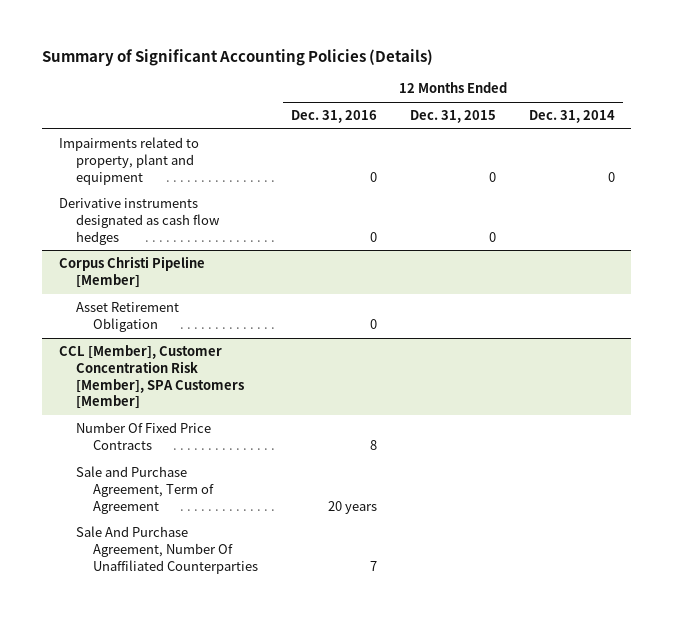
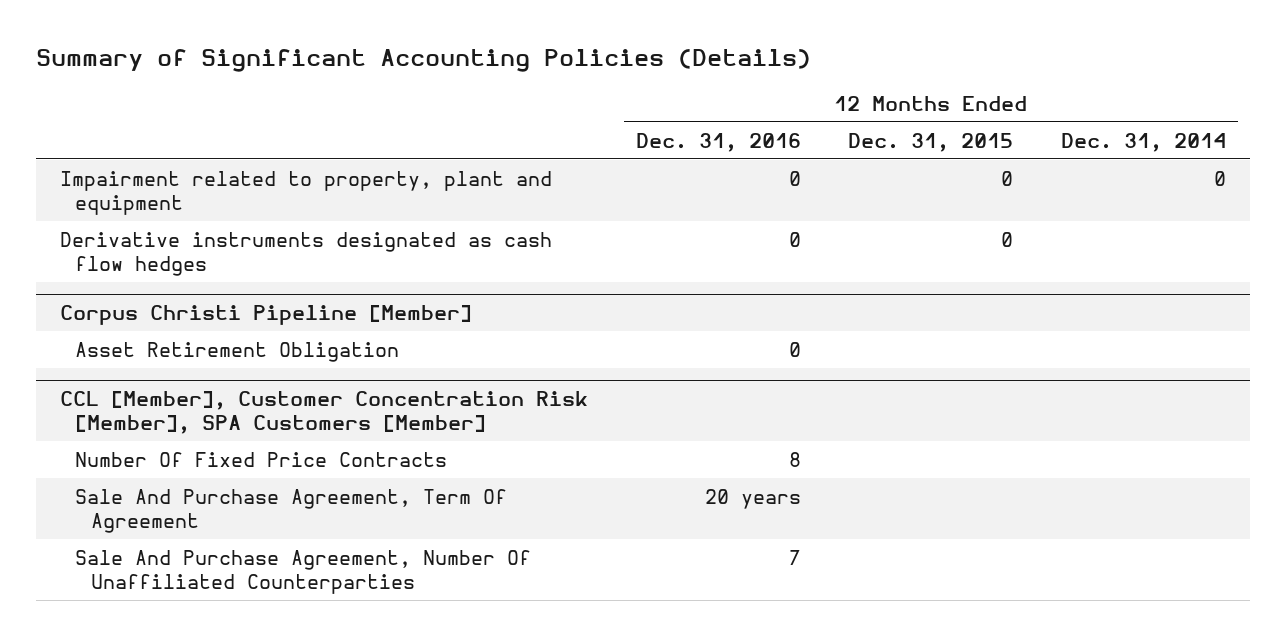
[58,137,199,185] Impairments related to property, plant and equipment -> [59,170,552,215] Impairment related to property, plant and equipment
[75,466,215,514] Sale and Purchase Agreement, Term of Agreement -> [75,488,508,533] Sale And Purchase Agreement, Term Of Agreement

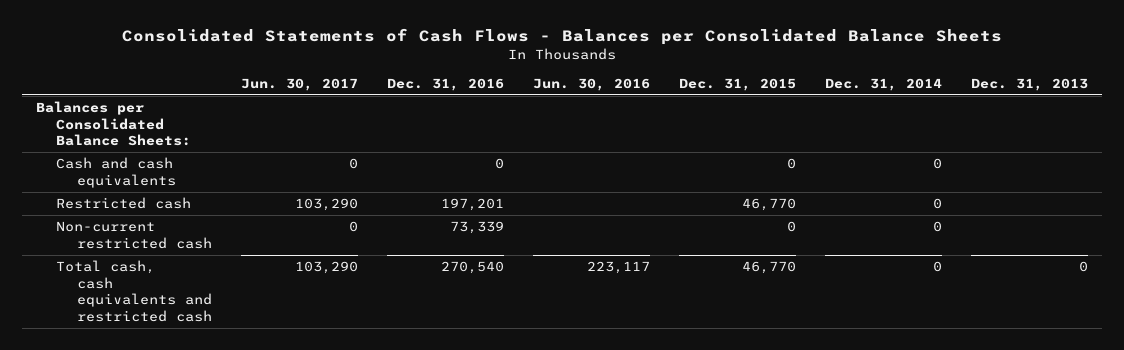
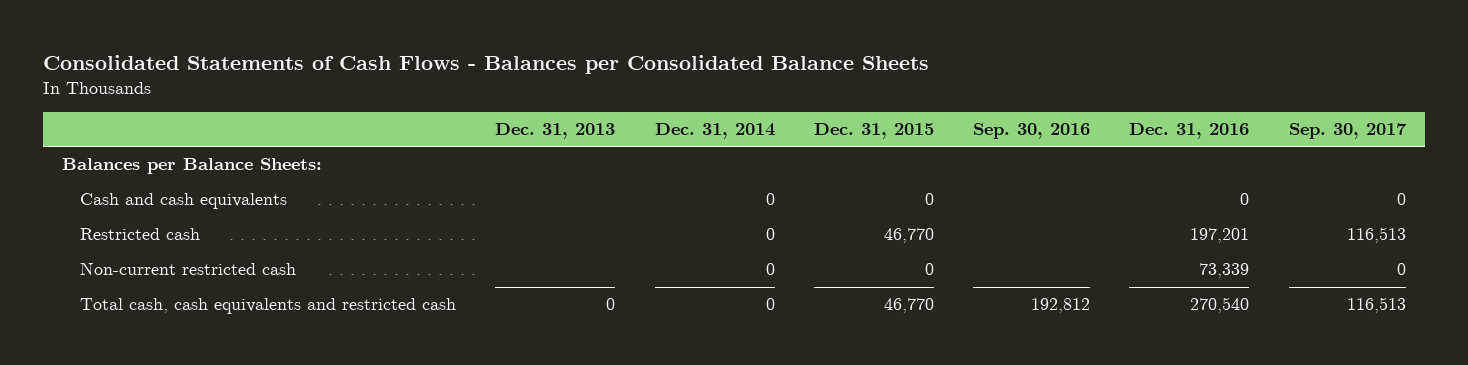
[240,77,358,91] Jun. 30, 2017 -> none
[532,77,650,91] Jun. 30, 2016 -> none
none -> [973,123,1091,140] Sep. 30, 2016
none -> [1288,123,1407,140] Sep. 30, 2017
[36,100,192,147] Balances per Consolidated Balance Sheets: -> [62,158,323,175] Balances per Balance Sheets:

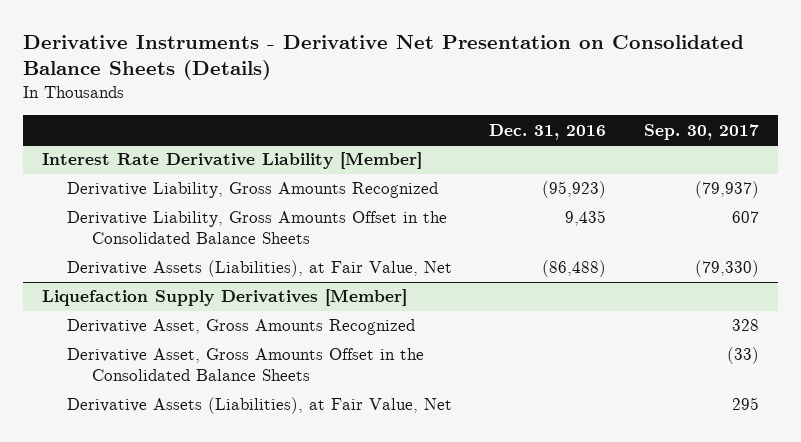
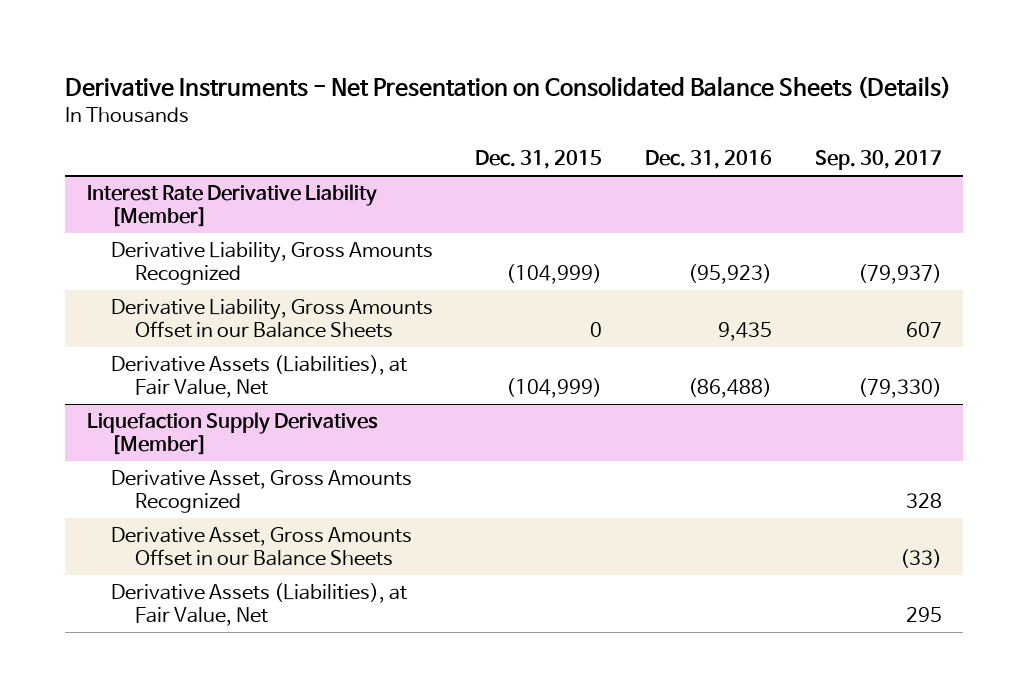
[22,35,744,81] Derivative Instruments - Derivative Net Presentation on Consolidated Balance Sheets (Details) -> [65,76,952,100] Derivative Instruments - Net Presentation on Consolidated Balance Sheets (Details)
none -> [475,150,603,170] Dec. 31, 2015
[66,211,447,244] Derivative Liability, Gross Amounts Offset in the Consolidated Balance Sheets -> [110,299,433,339] Derivative Liability, Gross Amounts Offset in our Balance Sheets
[66,348,424,381] Derivative Asset, Gross Amounts Offset in the Consolidated Balance Sheets -> [110,527,412,567] Derivative Asset, Gross Amounts Offset in our Balance Sheets

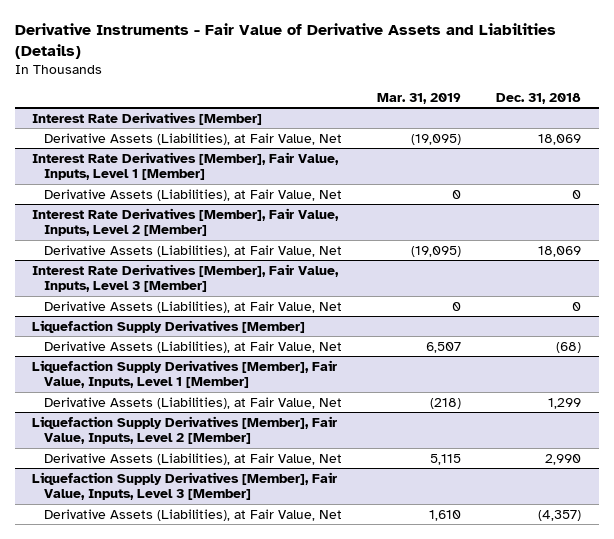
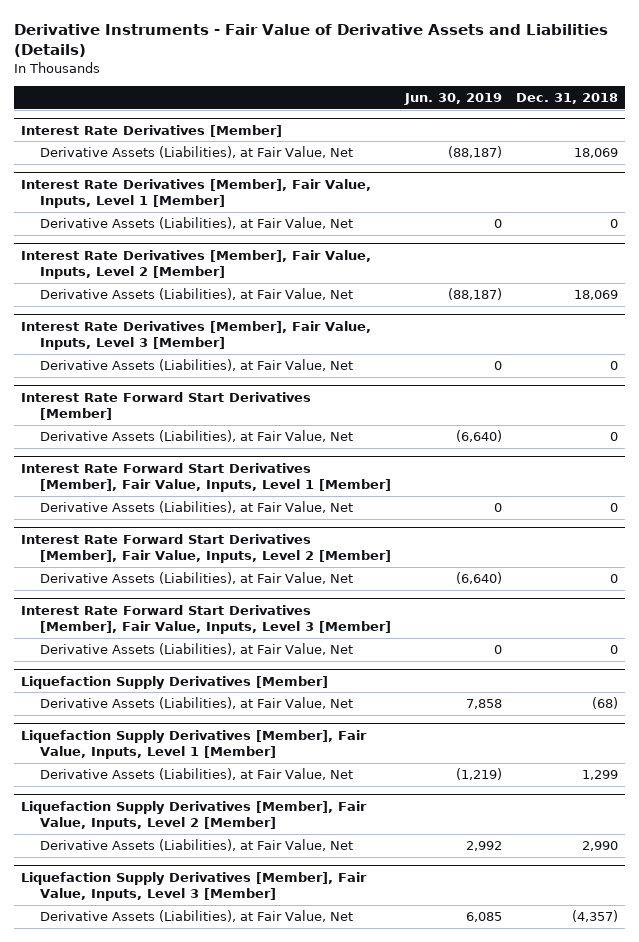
[377,92,462,104] Mar. 31, 2019 -> none
none -> [403,93,502,106] Jun. 30, 2019
none -> [21,391,312,420] Interest Rate Forward Start Derivatives [Member]
none -> [39,430,353,443] Derivative Assets (Liabilities), at Fair Value, Net
none -> [21,462,391,492] Interest Rate Forward Start Derivatives [Member], Fair Value, Inputs, Level 1 [Member]
none -> [39,501,353,514] Derivative Assets (Liabilities), at Fair Value, Net
none -> [21,533,391,563] Interest Rate Forward Start Derivatives [Member], Fair Value, Inputs, Level 2 [Member]
none -> [39,572,353,585] Derivative Assets (Liabilities), at Fair Value, Net
none -> [21,604,391,634] Interest Rate Forward Start Derivatives [Member], Fair Value, Inputs, Level 3 [Member]
none -> [39,643,353,656] Derivative Assets (Liabilities), at Fair Value, Net

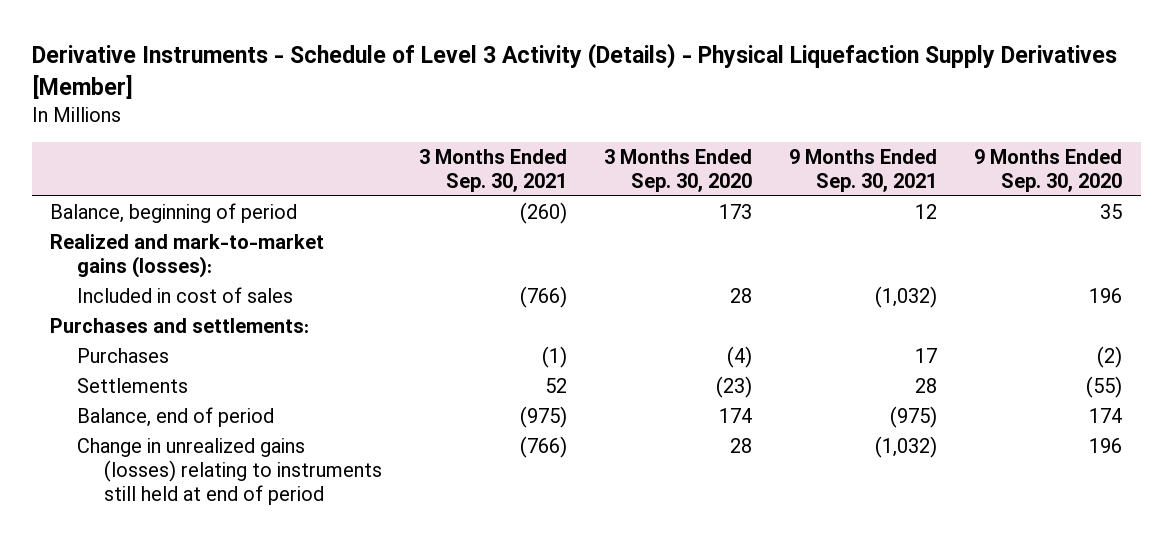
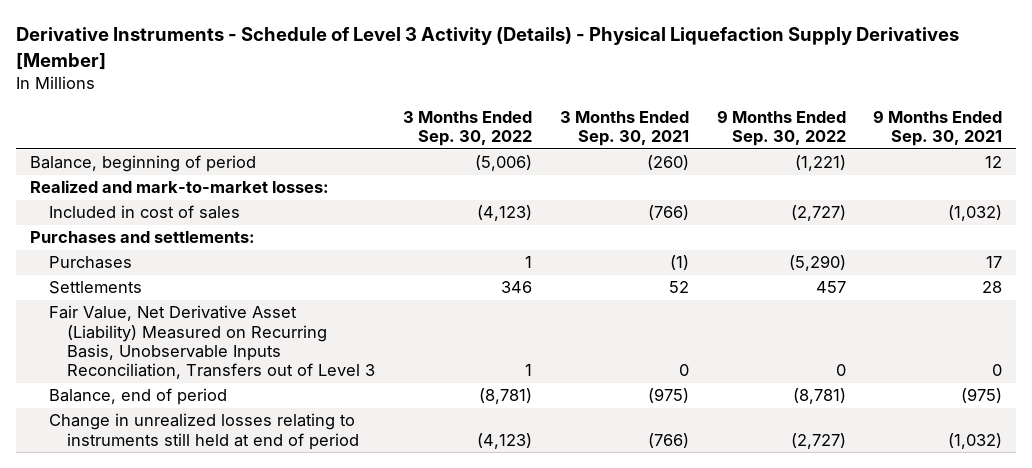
[604,149,753,193] 3 Months Ended Sep. 30, 2020 -> none
[974,149,1123,193] 9 Months Ended Sep. 30, 2020 -> none
none -> [403,111,533,147] 3 Months Ended Sep. 30, 2022
none -> [716,110,846,147] 9 Months Ended Sep. 30, 2022
[50,234,325,279] Realized and mark-to-market gains (losses): -> [29,180,329,194] Realized and mark-to-market losses:
none -> [48,305,376,380] Fair Value, Net Derivative Asset (Liability) Measured on Recurring Basis, Unobservable Inputs Reconciliation, Transfers out of Level 3
[77,438,383,505] Change in unrealized gains (losses) relating to instruments still held at end of period -> [48,413,360,450] Change in unrealized losses relating to instruments still held at end of period

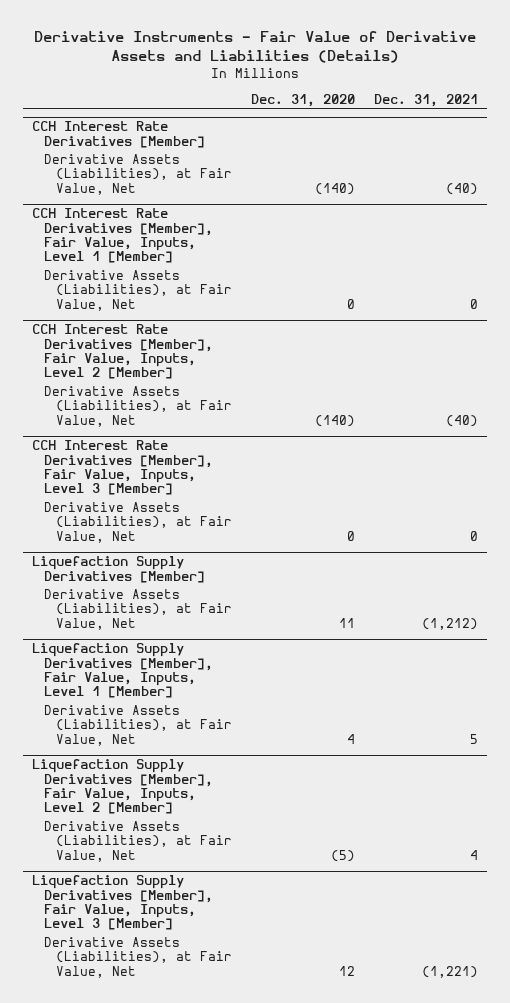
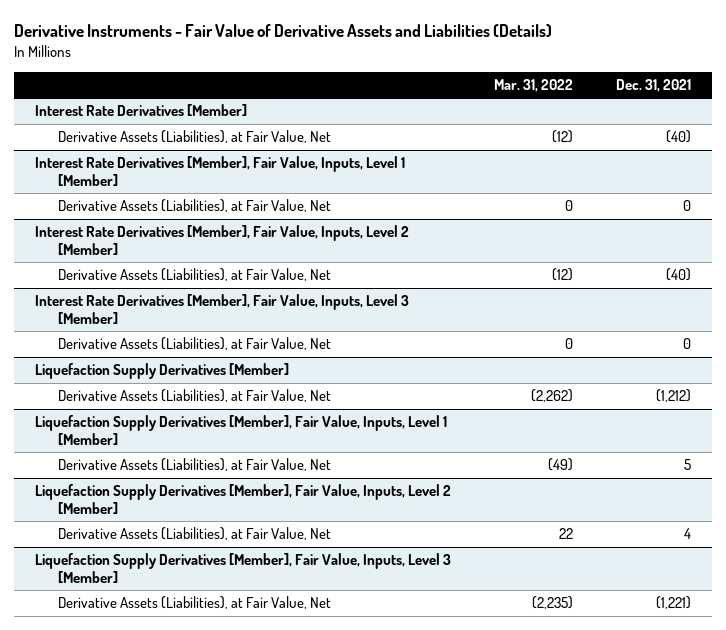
[251,94,356,108] Dec. 31, 2020 -> none
none -> [493,79,573,93] Mar. 31, 2022
[32,121,206,148] CCH Interest Rate Derivatives [Member] -> [35,104,248,117] Interest Rate Derivatives [Member]
[32,208,214,264] CCH Interest Rate Derivatives [Member], Fair Value, Inputs, Level 1 [Member] -> [35,156,406,187] Interest Rate Derivatives [Member], Fair Value, Inputs, Level 1 [Member]
[32,324,214,380] CCH Interest Rate Derivatives [Member], Fair Value, Inputs, Level 2 [Member] -> [35,225,410,256] Interest Rate Derivatives [Member], Fair Value, Inputs, Level 2 [Member]
[32,440,214,496] CCH Interest Rate Derivatives [Member], Fair Value, Inputs, Level 3 [Member] -> [35,294,410,325] Interest Rate Derivatives [Member], Fair Value, Inputs, Level 3 [Member]

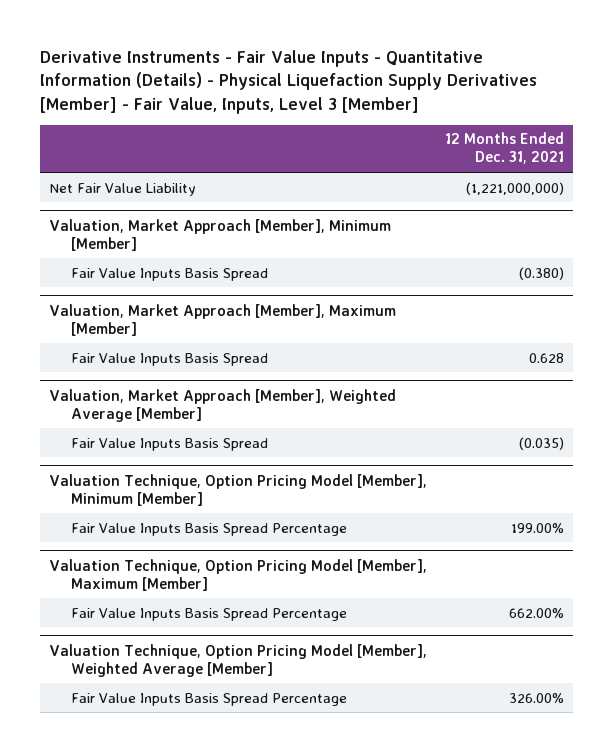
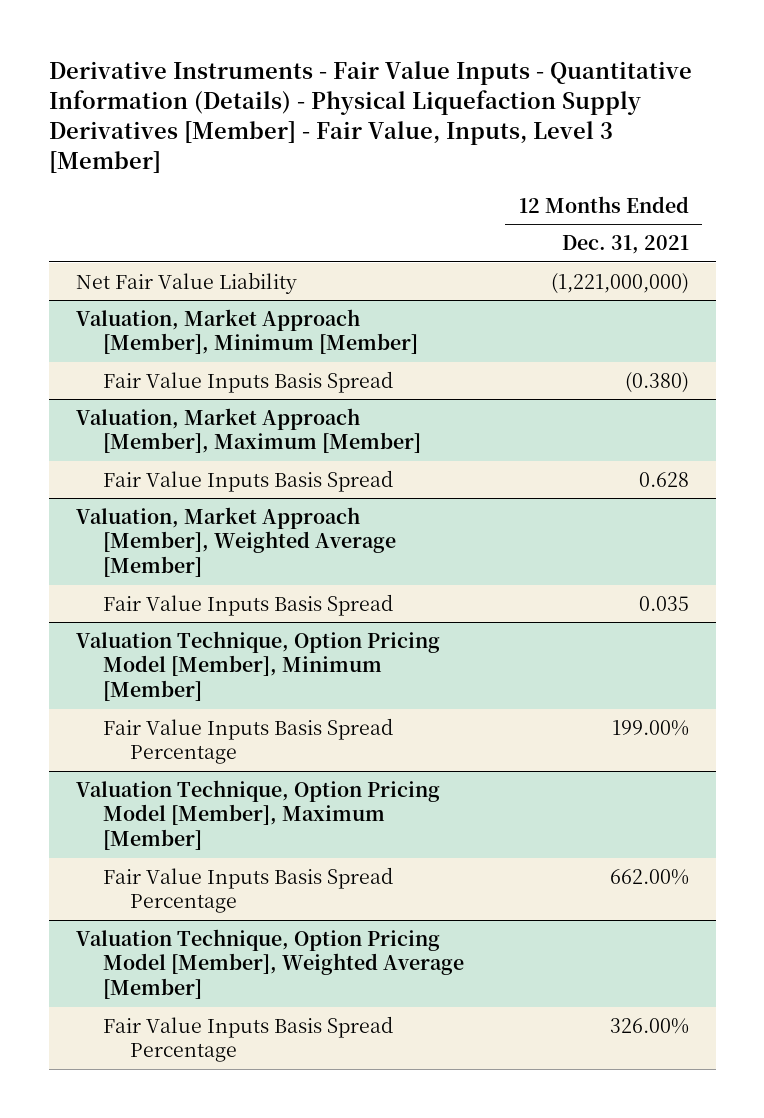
[518,436,564,450] (0.035) -> [638,595,689,611] 0.035

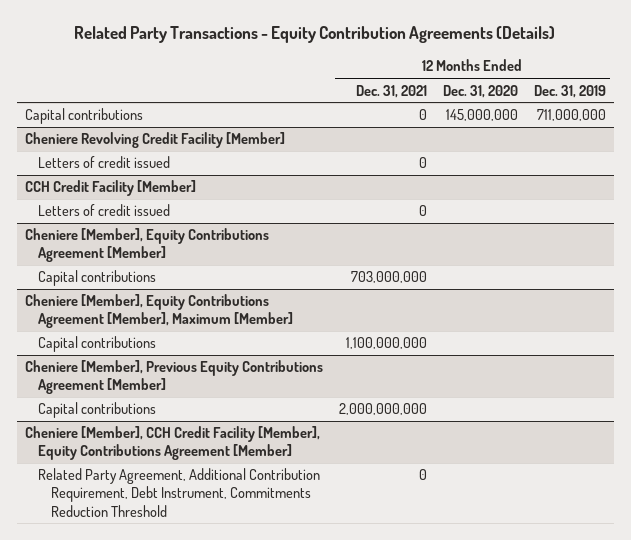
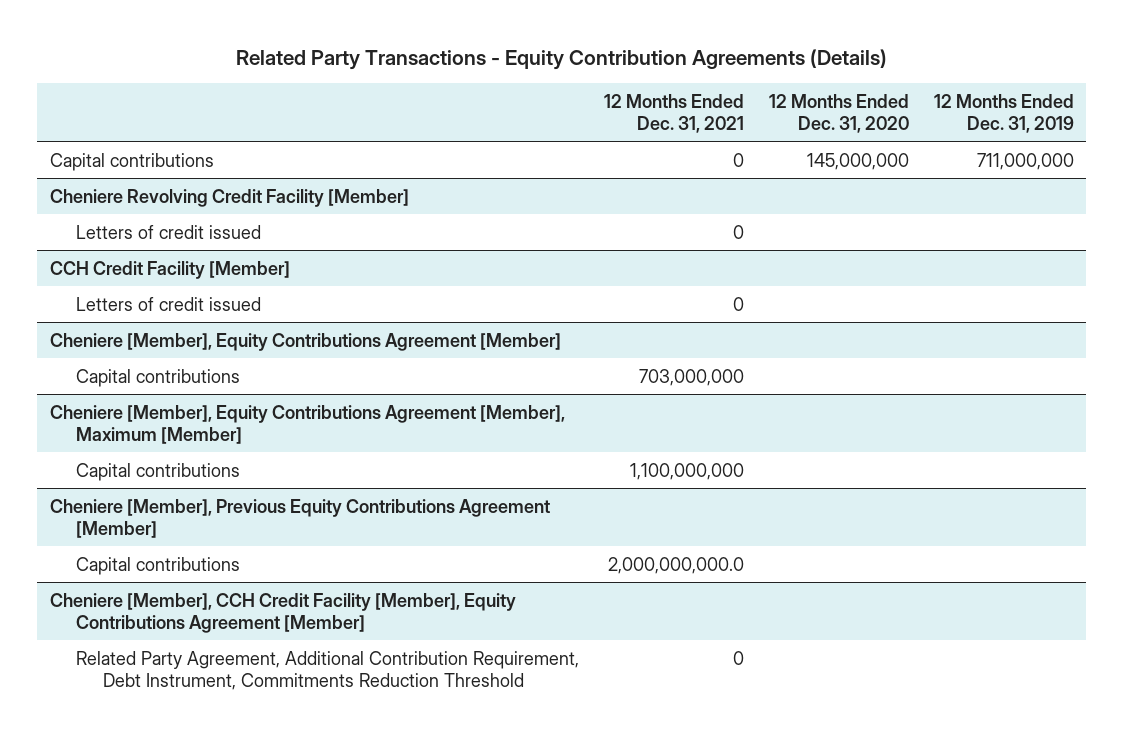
[338,403,427,416] 2,000,000,000 -> [608,556,745,574] 2,000,000,000.0

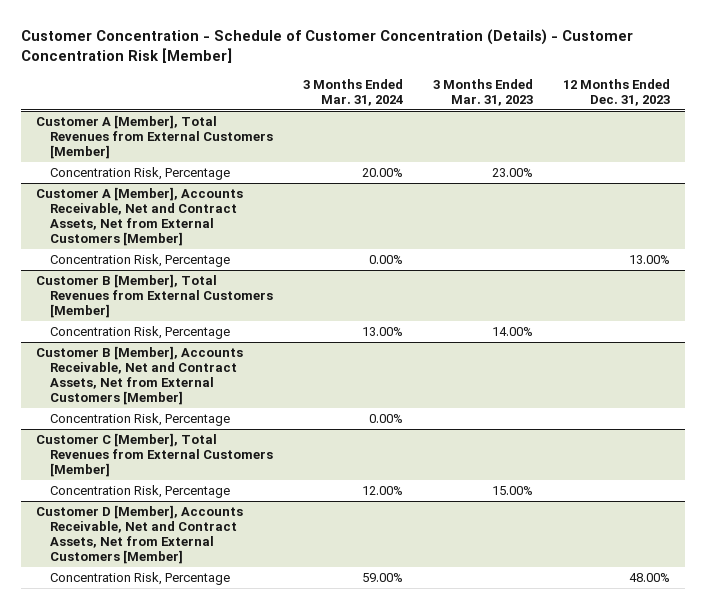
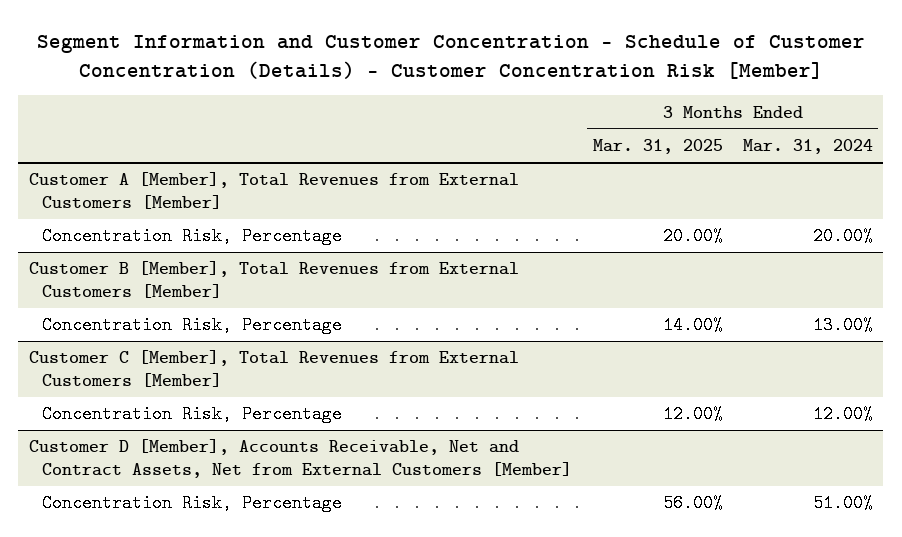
[20,28,633,63] Customer Concentration - Schedule of Customer Concentration (Details) - Customer Concentration Risk [Member] -> [36,34,865,79] Segment Information and Customer Concentration - Schedule of Customer Concentration (Details) - Customer Concentration Risk [Member]
[433,78,534,106] 3 Months Ended Mar. 31, 2023 -> none
[563,78,671,106] 12 Months Ended Dec. 31, 2023 -> none
none -> [592,139,723,155] Mar. 31, 2025
[36,187,244,247] Customer A [Member], Accounts Receivable, Net and Contract Assets, Net from External Customers [Member] -> none
[49,254,230,268] Concentration Risk, Percentage -> none
[36,346,244,406] Customer B [Member], Accounts Receivable, Net and Contract Assets, Net from External Customers [Member] -> none
[49,413,230,427] Concentration Risk, Percentage -> none
[361,573,403,583] 59.00% -> [812,494,873,513] 51.00%

